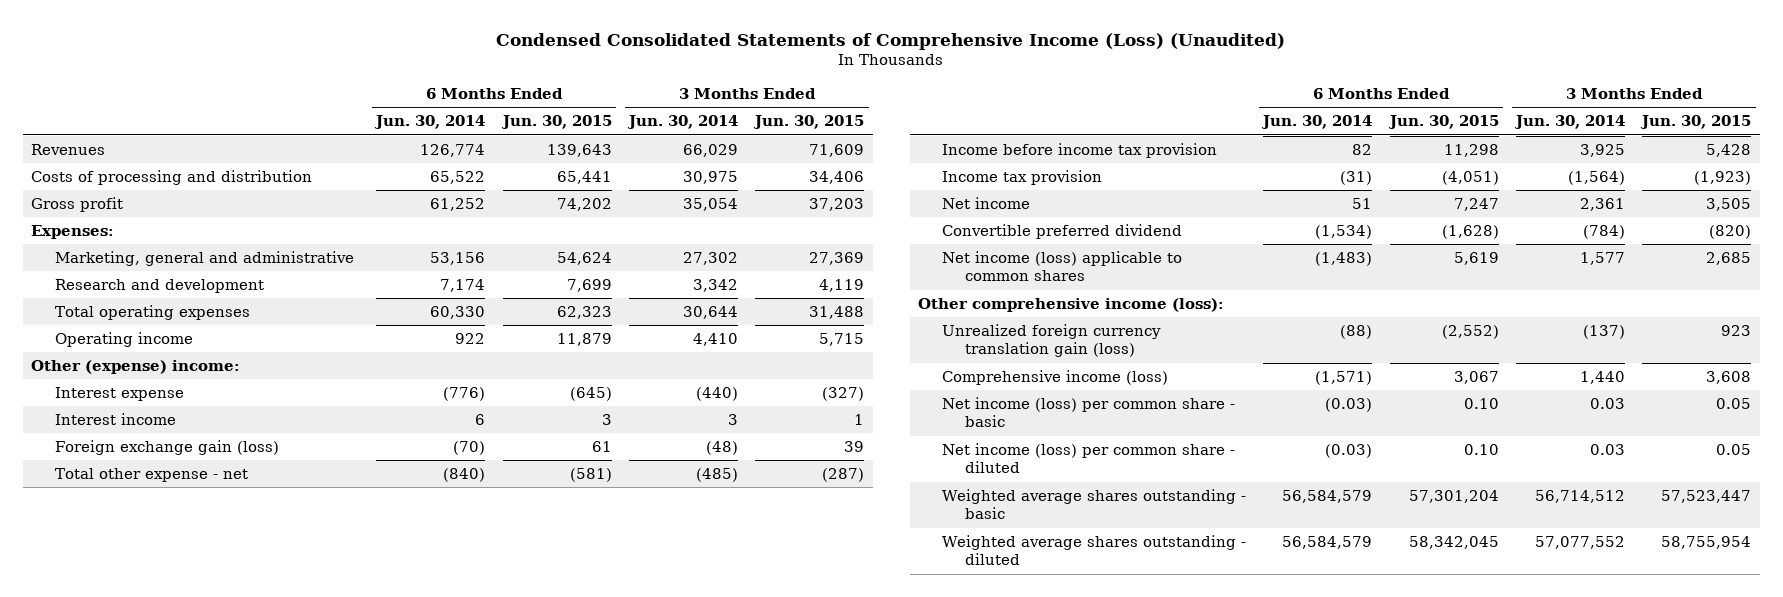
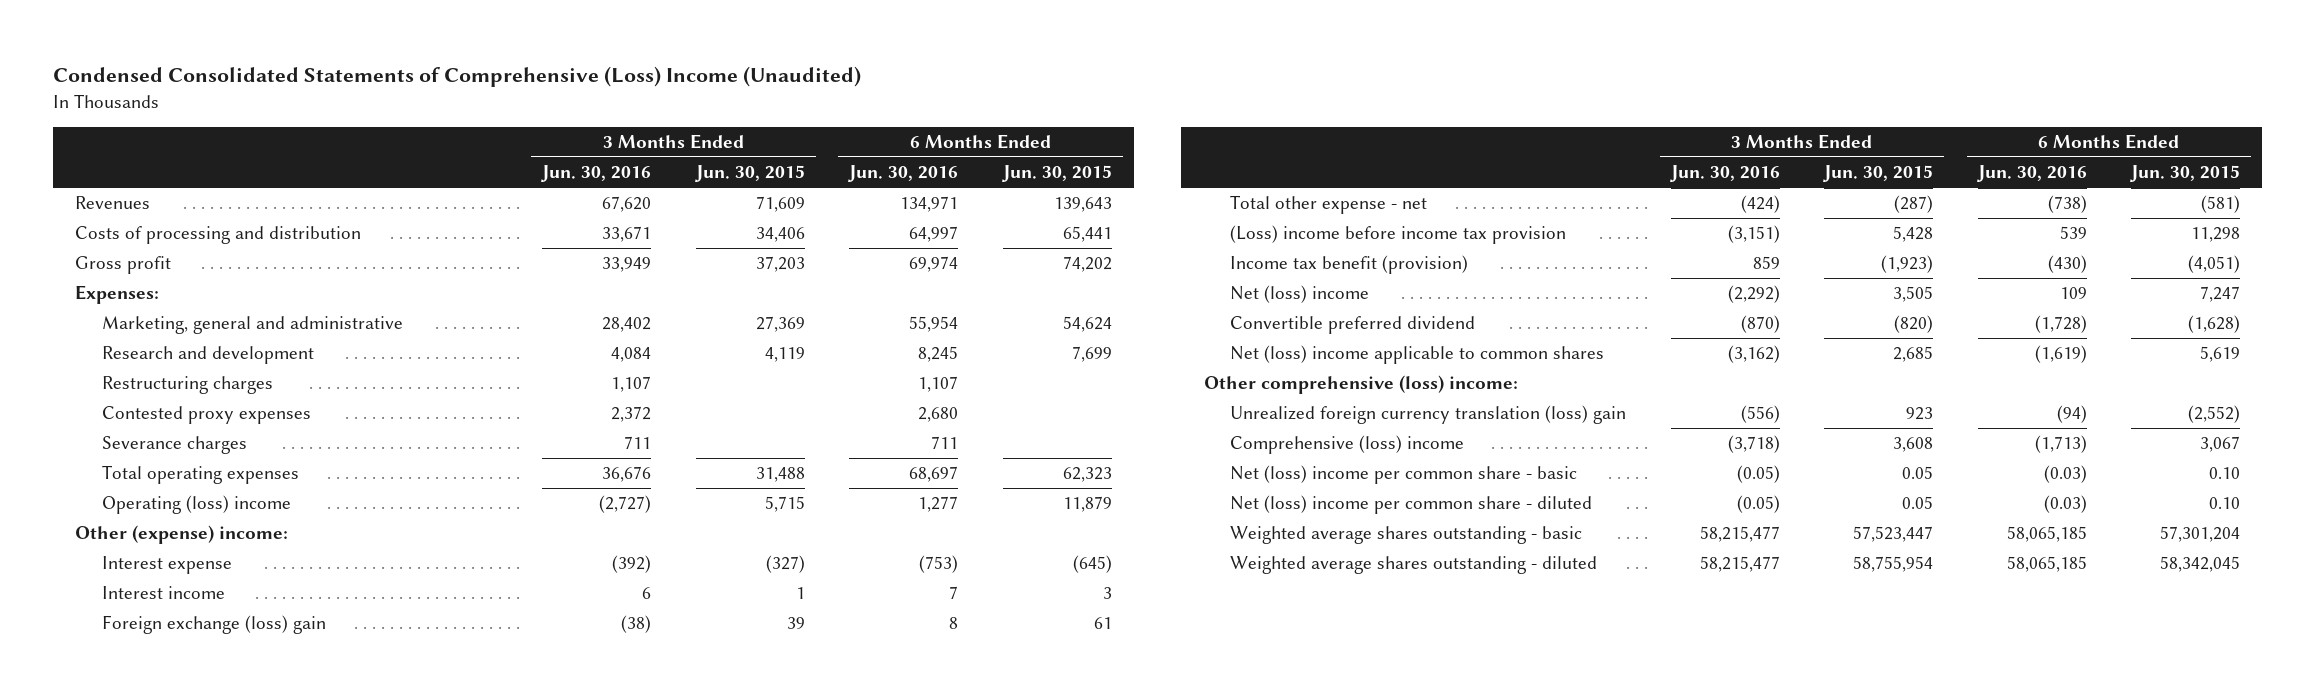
[496,32,1286,50] Condensed Consolidated Statements of Comprehensive Income (Loss) (Unaudited) -> [53,66,862,88] Condensed Consolidated Statements of Comprehensive (Loss) Income (Unaudited)
[374,115,486,130] Jun. 30, 2014 -> none
[626,115,738,130] Jun. 30, 2014 -> none
none -> [541,165,652,183] Jun. 30, 2016
none -> [848,165,959,183] Jun. 30, 2016
none -> [101,376,273,395] Restructuring charges
none -> [101,406,311,425] Contested proxy expenses
none -> [101,436,247,455] Severance charges
[54,332,193,348] Operating income -> [101,495,291,515] Operating (loss) income
[54,440,279,456] Foreign exchange gain (loss) -> [101,615,326,635] Foreign exchange (loss) gain
[941,143,1217,159] Income before income tax provision -> [1230,225,1567,245] (Loss) income before income tax provision
[941,170,1102,186] Income tax provision -> [1230,255,1469,275] Income tax benefit (provision)
[941,197,1030,210] Net income -> [1230,285,1370,304] Net (loss) income
[941,251,1182,282] Net income (loss) applicable to common shares -> [1230,345,1605,365] Net (loss) income applicable to common shares
[918,298,1225,313] Other comprehensive income (loss): -> [1203,375,1518,395] Other comprehensive (loss) income:
[941,324,1161,358] Unrealized foreign currency translation gain (loss) -> [1230,405,1627,425] Unrealized foreign currency translation (loss) gain
[941,370,1168,386] Comprehensive income (loss) -> [1230,435,1465,455] Comprehensive (loss) income
[941,397,1235,428] Net income (loss) per common share - basic -> [1230,465,1578,485] Net (loss) income per common share - basic
[941,443,1235,474] Net income (loss) per common share - diluted -> [1230,495,1593,515] Net (loss) income per common share - diluted

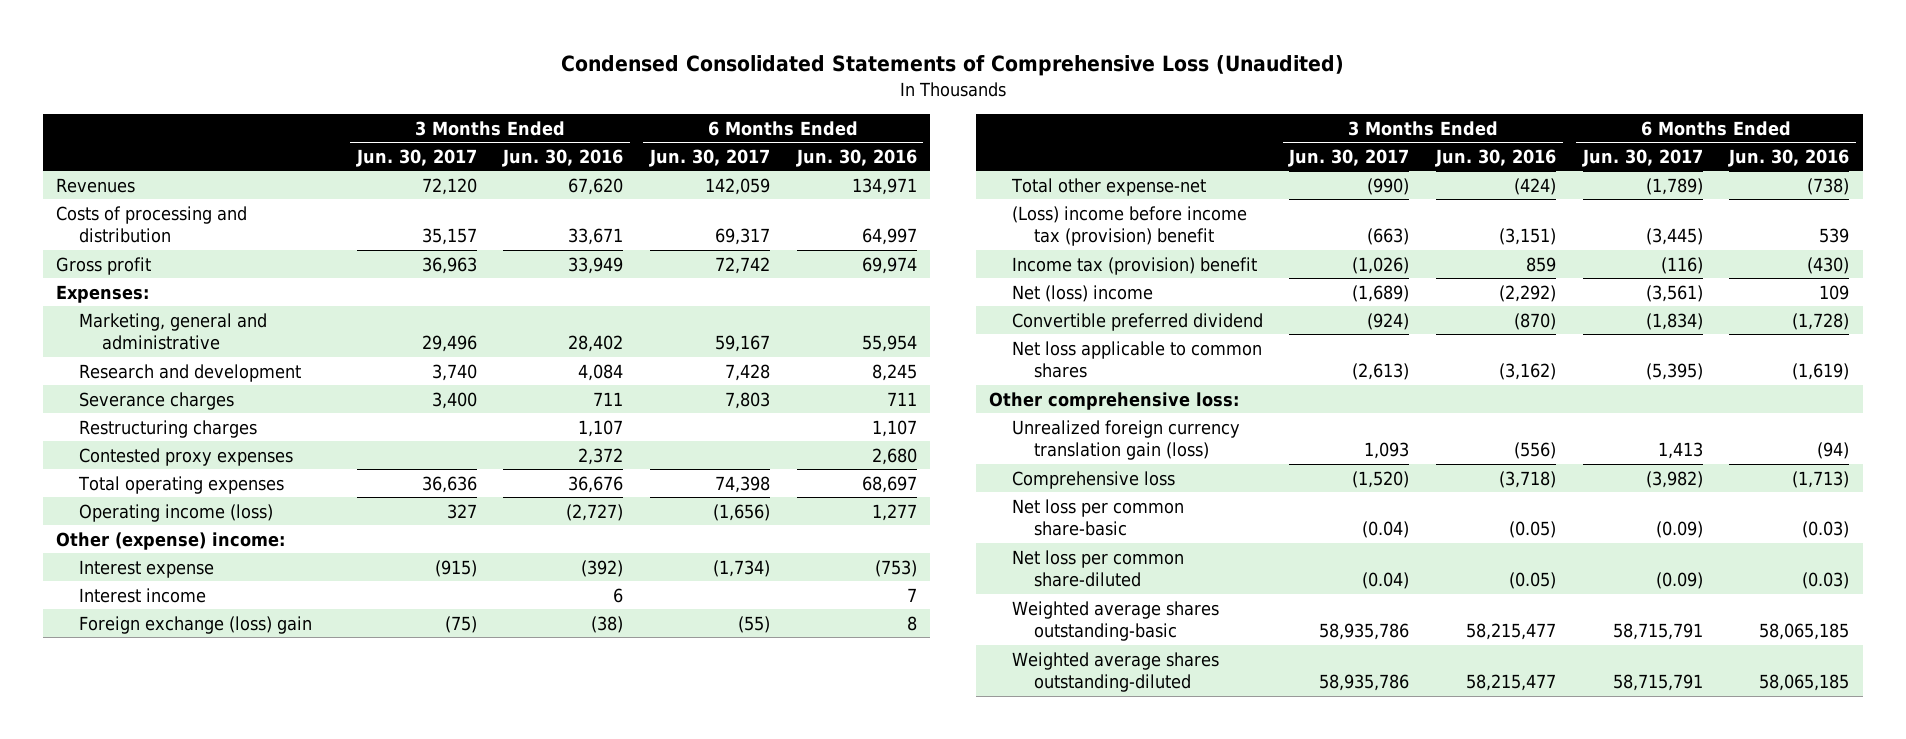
[53,66,862,88] Condensed Consolidated Statements of Comprehensive (Loss) Income (Unaudited) -> [560,55,1344,77] Condensed Consolidated Statements of Comprehensive Loss (Unaudited)
[694,165,805,183] Jun. 30, 2015 -> none
[1001,165,1112,183] Jun. 30, 2015 -> none
none -> [355,148,477,167] Jun. 30, 2017
none -> [649,148,771,167] Jun. 30, 2017
[101,436,247,455] Severance charges -> [79,391,235,410] Severance charges
[101,495,291,515] Operating (loss) income -> [79,503,274,522] Operating income (loss)
[1230,195,1428,215] Total other expense - net -> [1010,177,1206,196] Total other expense-net
[1230,225,1567,245] (Loss) income before income tax provision -> [1011,205,1247,247] (Loss) income before income tax (provision) benefit
[1230,255,1469,275] Income tax benefit (provision) -> [1011,256,1257,275] Income tax (provision) benefit
[1230,345,1605,365] Net (loss) income applicable to common shares -> [1011,340,1262,379] Net loss applicable to common shares
[1203,375,1518,395] Other comprehensive (loss) income: -> [988,391,1239,410] Other comprehensive loss:
[1230,405,1627,425] Unrealized foreign currency translation (loss) gain -> [1011,419,1240,461] Unrealized foreign currency translation gain (loss)
[1230,435,1465,455] Comprehensive (loss) income -> [1011,470,1175,489] Comprehensive loss
[1230,465,1578,485] Net (loss) income per common share - basic -> [1011,498,1184,537] Net loss per common share-basic
[1230,495,1593,515] Net (loss) income per common share - diluted -> [1011,549,1184,588] Net loss per common share-diluted
[1230,526,1583,545] Weighted average shares outstanding - basic -> [1011,600,1219,642] Weighted average shares outstanding-basic
[1230,556,1598,575] Weighted average shares outstanding - diluted -> [1011,651,1219,693] Weighted average shares outstanding-diluted

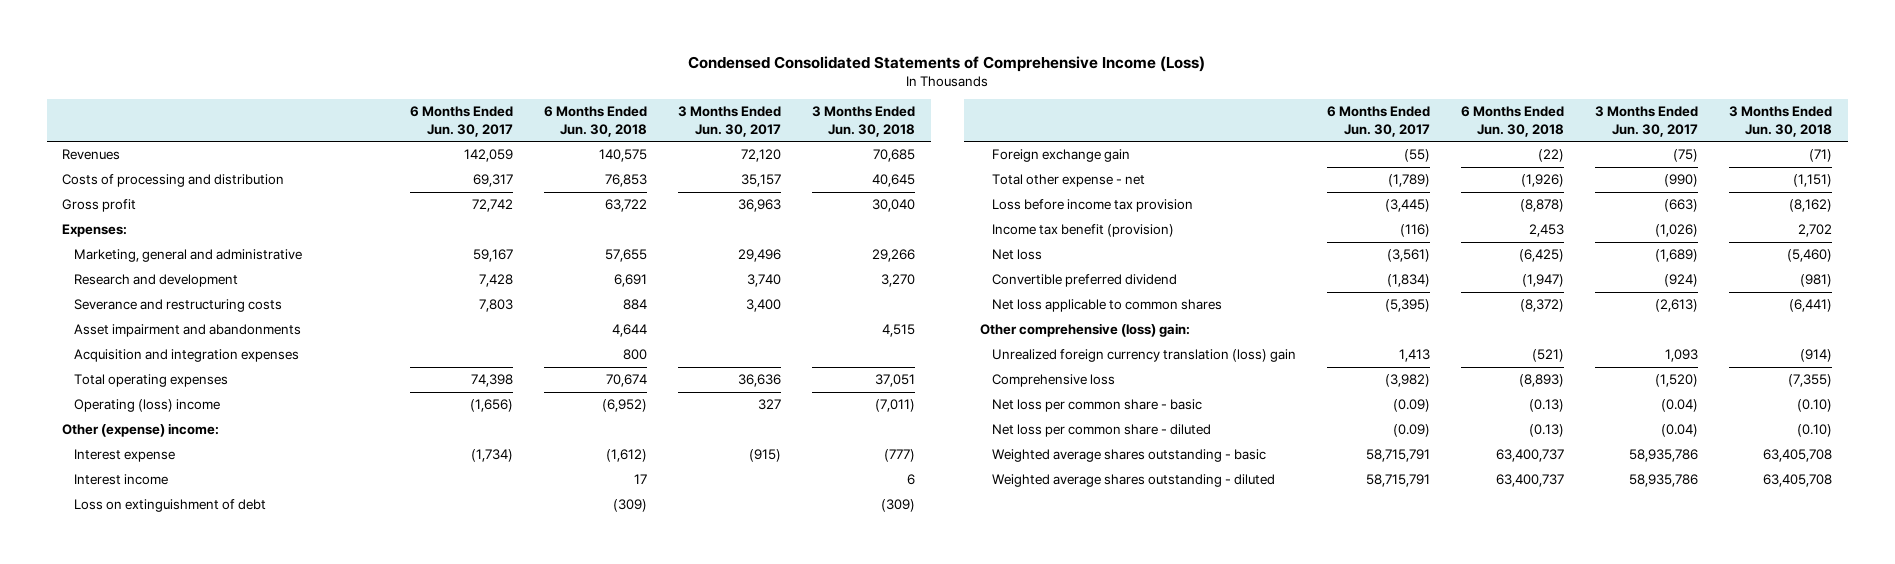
[560,55,1344,77] Condensed Consolidated Statements of Comprehensive Loss (Unaudited) -> [688,55,1206,72] Condensed Consolidated Statements of Comprehensive Income (Loss)
[502,148,624,167] Jun. 30, 2016 -> none
[795,148,917,167] Jun. 30, 2016 -> none
none -> [543,106,647,137] 6 Months Ended Jun. 30, 2018
none -> [811,106,915,137] 3 Months Ended Jun. 30, 2018
[79,419,258,438] Restructuring charges -> none
[79,447,294,466] Contested proxy expenses -> none
[79,391,235,410] Severance charges -> [74,299,283,313] Severance and restructuring costs
none -> [74,324,302,338] Asset impairment and abandonments
none -> [74,349,300,363] Acquisition and integration expenses
[79,503,274,522] Operating income (loss) -> [74,399,221,413] Operating (loss) income
none -> [74,499,267,513] Loss on extinguishment of debt
[79,615,313,634] Foreign exchange (loss) gain -> [991,149,1130,163] Foreign exchange gain
[1010,177,1206,196] Total other expense-net -> [991,174,1145,188] Total other expense - net
[1011,205,1247,247] (Loss) income before income tax (provision) benefit -> [991,199,1193,213] Loss before income tax provision
[1011,256,1257,275] Income tax (provision) benefit -> [991,224,1174,238] Income tax benefit (provision)
[1011,284,1153,302] Net (loss) income -> [991,249,1042,261] Net loss
[988,391,1239,410] Other comprehensive loss: -> [979,323,1190,338] Other comprehensive (loss) gain:
[1011,419,1240,461] Unrealized foreign currency translation gain (loss) -> [991,349,1296,363] Unrealized foreign currency translation (loss) gain
[1011,498,1184,537] Net loss per common share-basic -> [991,399,1202,413] Net loss per common share - basic
[1011,549,1184,588] Net loss per common share-diluted -> [991,424,1211,438] Net loss per common share - diluted
[1011,600,1219,642] Weighted average shares outstanding-basic -> [991,449,1266,463] Weighted average shares outstanding - basic
[1011,651,1219,693] Weighted average shares outstanding-diluted -> [991,474,1275,488] Weighted average shares outstanding - diluted

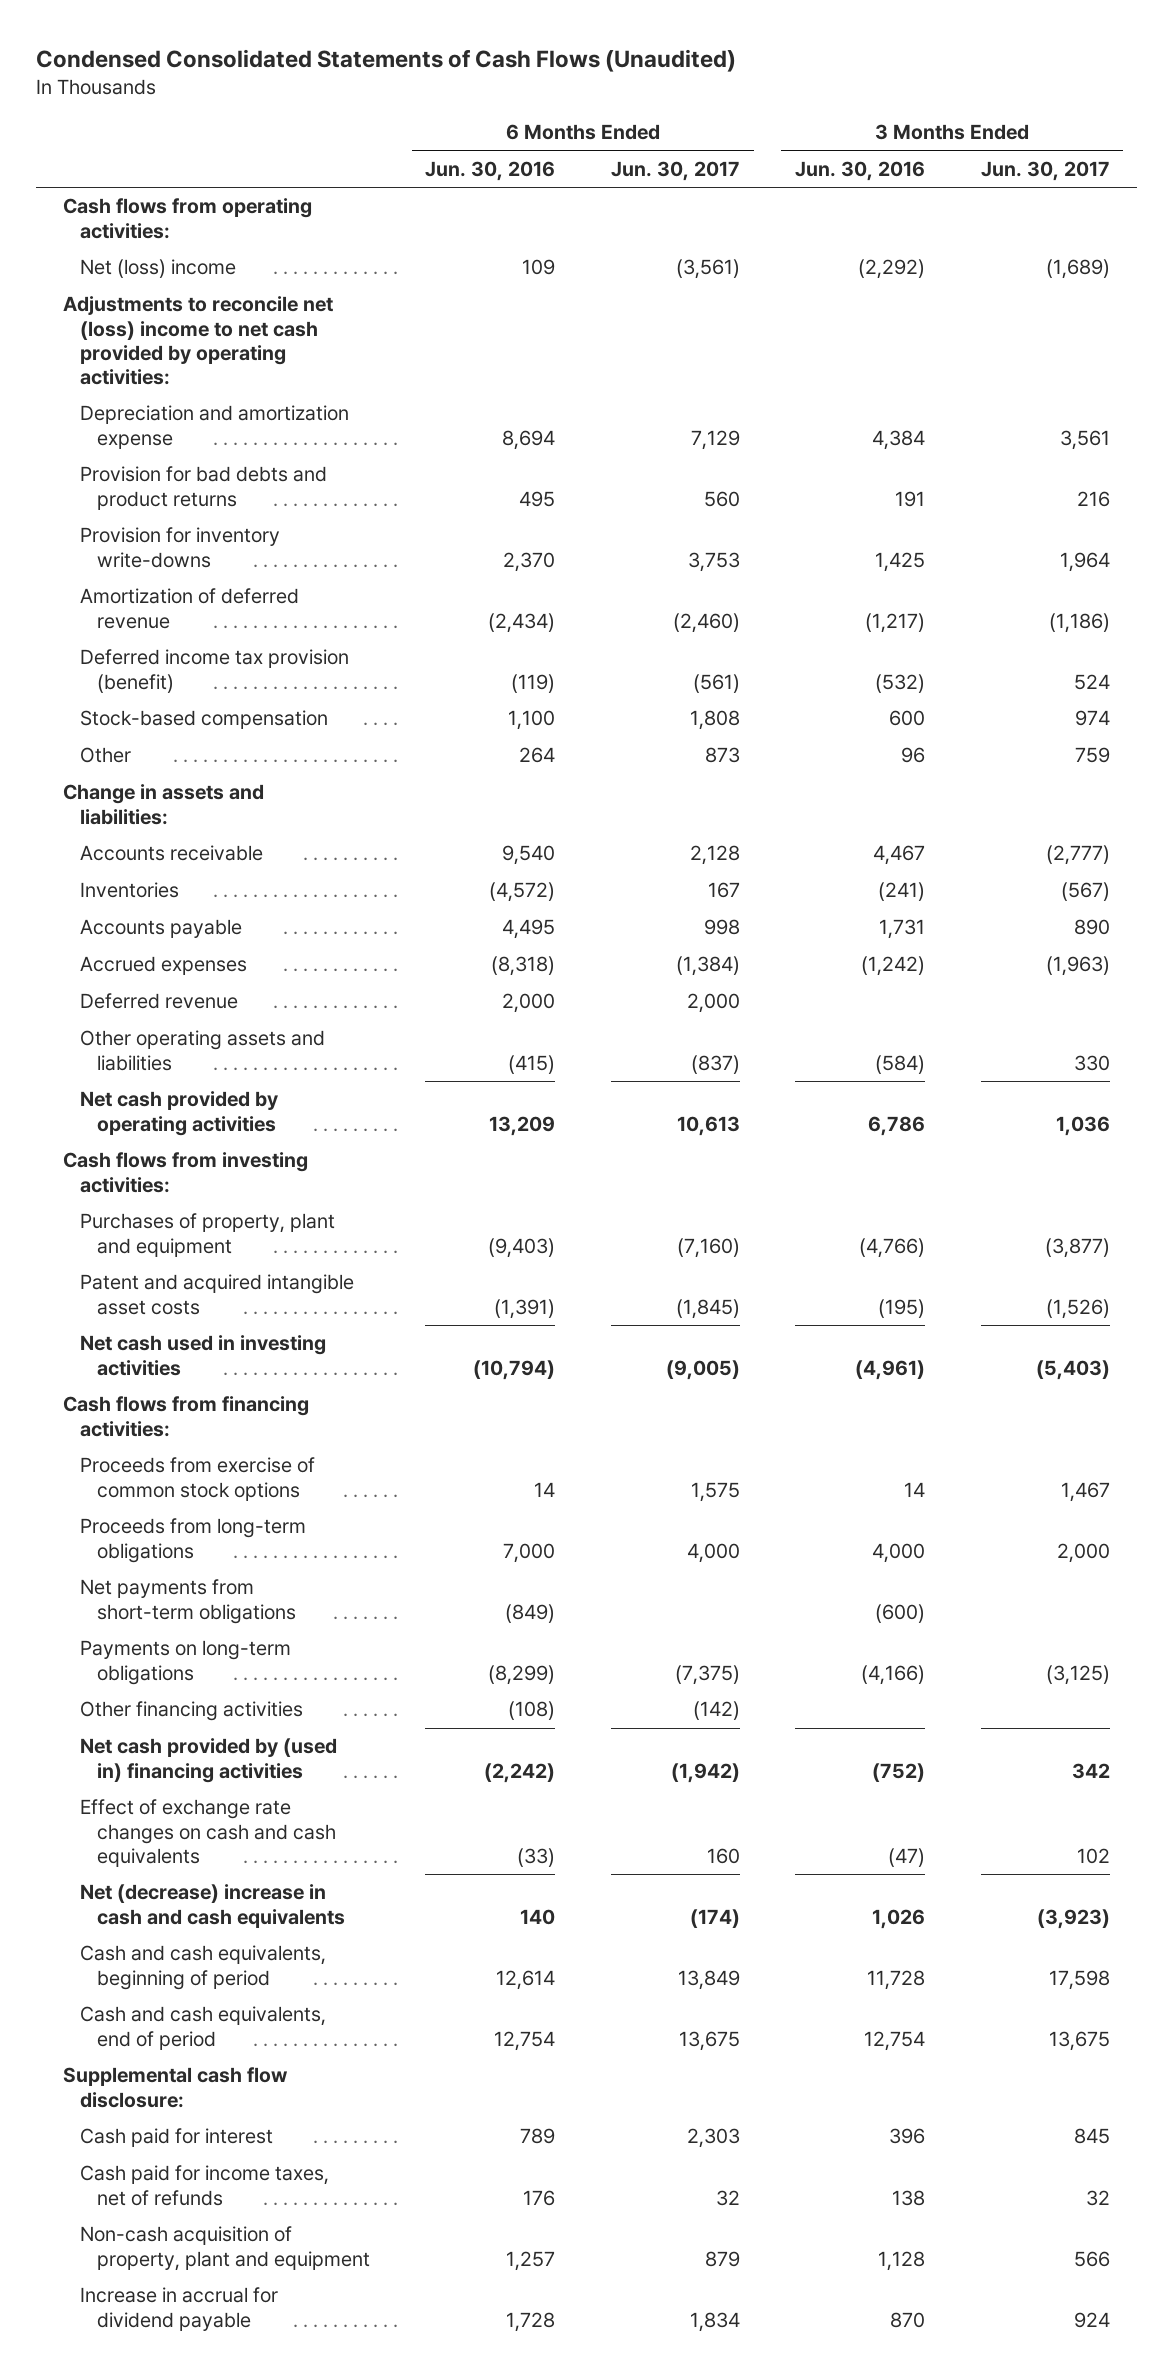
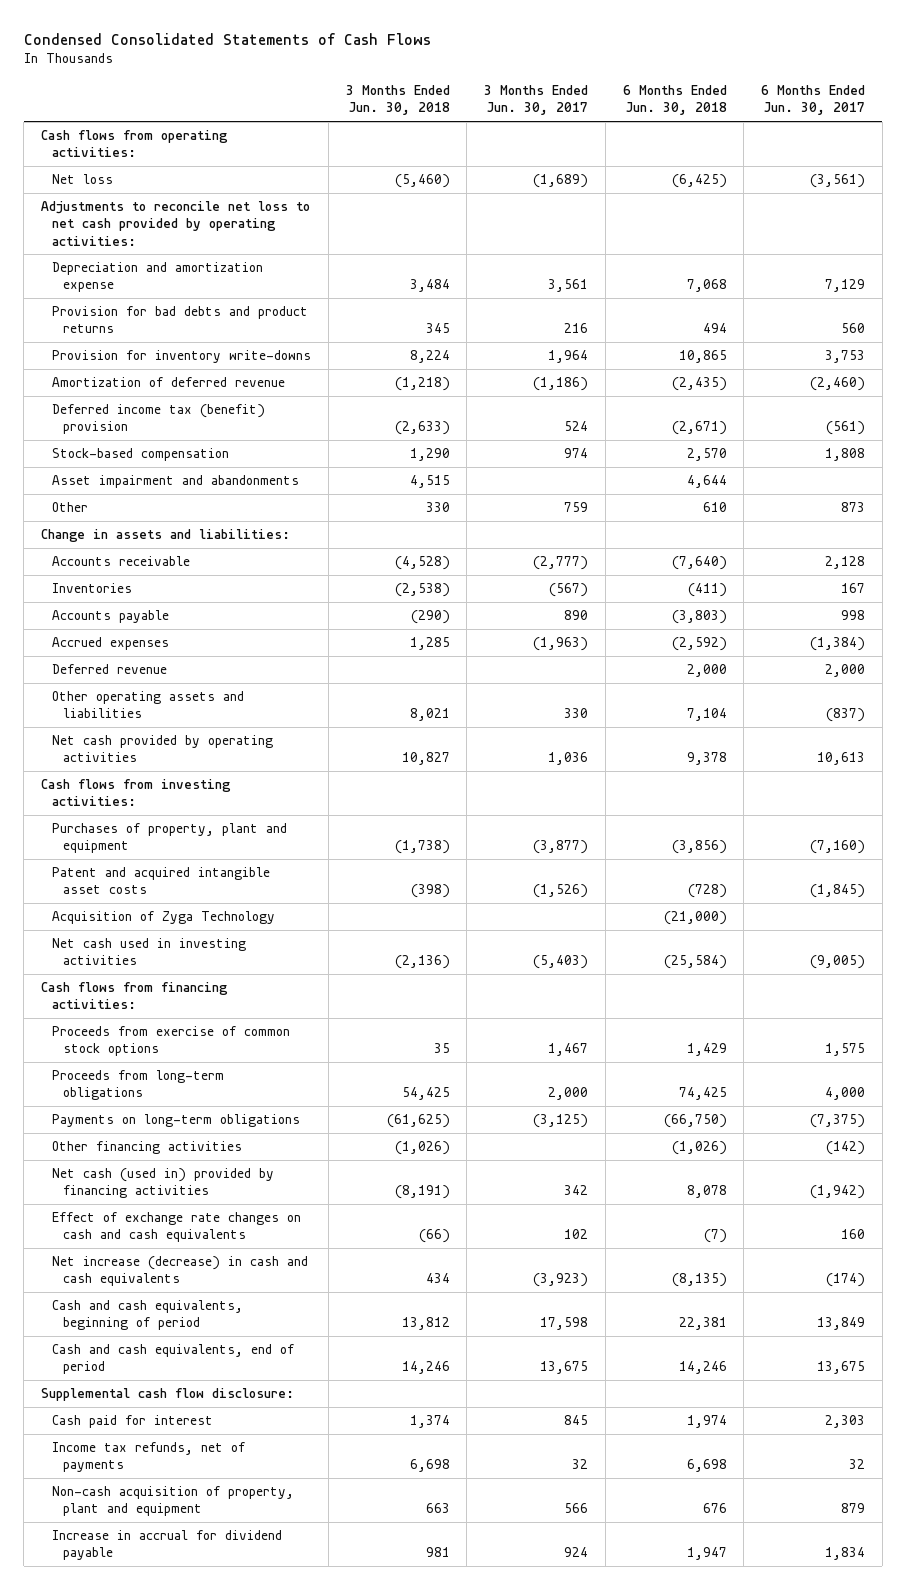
[35,48,736,72] Condensed Consolidated Statements of Cash Flows (Unaudited) -> [23,32,431,45] Condensed Consolidated Statements of Cash Flows
[425,160,556,181] Jun. 30, 2016 -> none
[795,160,926,181] Jun. 30, 2016 -> none
none -> [345,85,450,116] 3 Months Ended Jun. 30, 2018
none -> [622,85,727,116] 6 Months Ended Jun. 30, 2018
[80,259,237,279] Net (loss) income -> [52,174,114,185] Net loss
[63,296,334,385] Adjustments to reconcile net (loss) income to net cash provided by operating activities: -> [40,201,310,246] Adjustments to reconcile net loss to net cash provided by operating activities:
[80,649,350,693] Deferred income tax provision (benefit) -> [52,404,266,435] Deferred income tax (benefit) provision
none -> [52,475,300,489] Asset impairment and abandonments
none -> [52,911,276,925] Acquisition of Zyga Technology
[80,1579,296,1624] Net payments from short-term obligations -> none
[80,1738,338,1783] Net cash provided by (used in) financing activities -> [52,1168,275,1199] Net cash (used in) provided by financing activities
[80,1884,345,1928] Net (decrease) increase in cash and cash equivalents -> [52,1256,309,1287] Net increase (decrease) in cash and cash equivalents
[80,2165,330,2206] Cash paid for income taxes, net of refunds -> [52,1442,246,1473] Income tax refunds, net of payments

